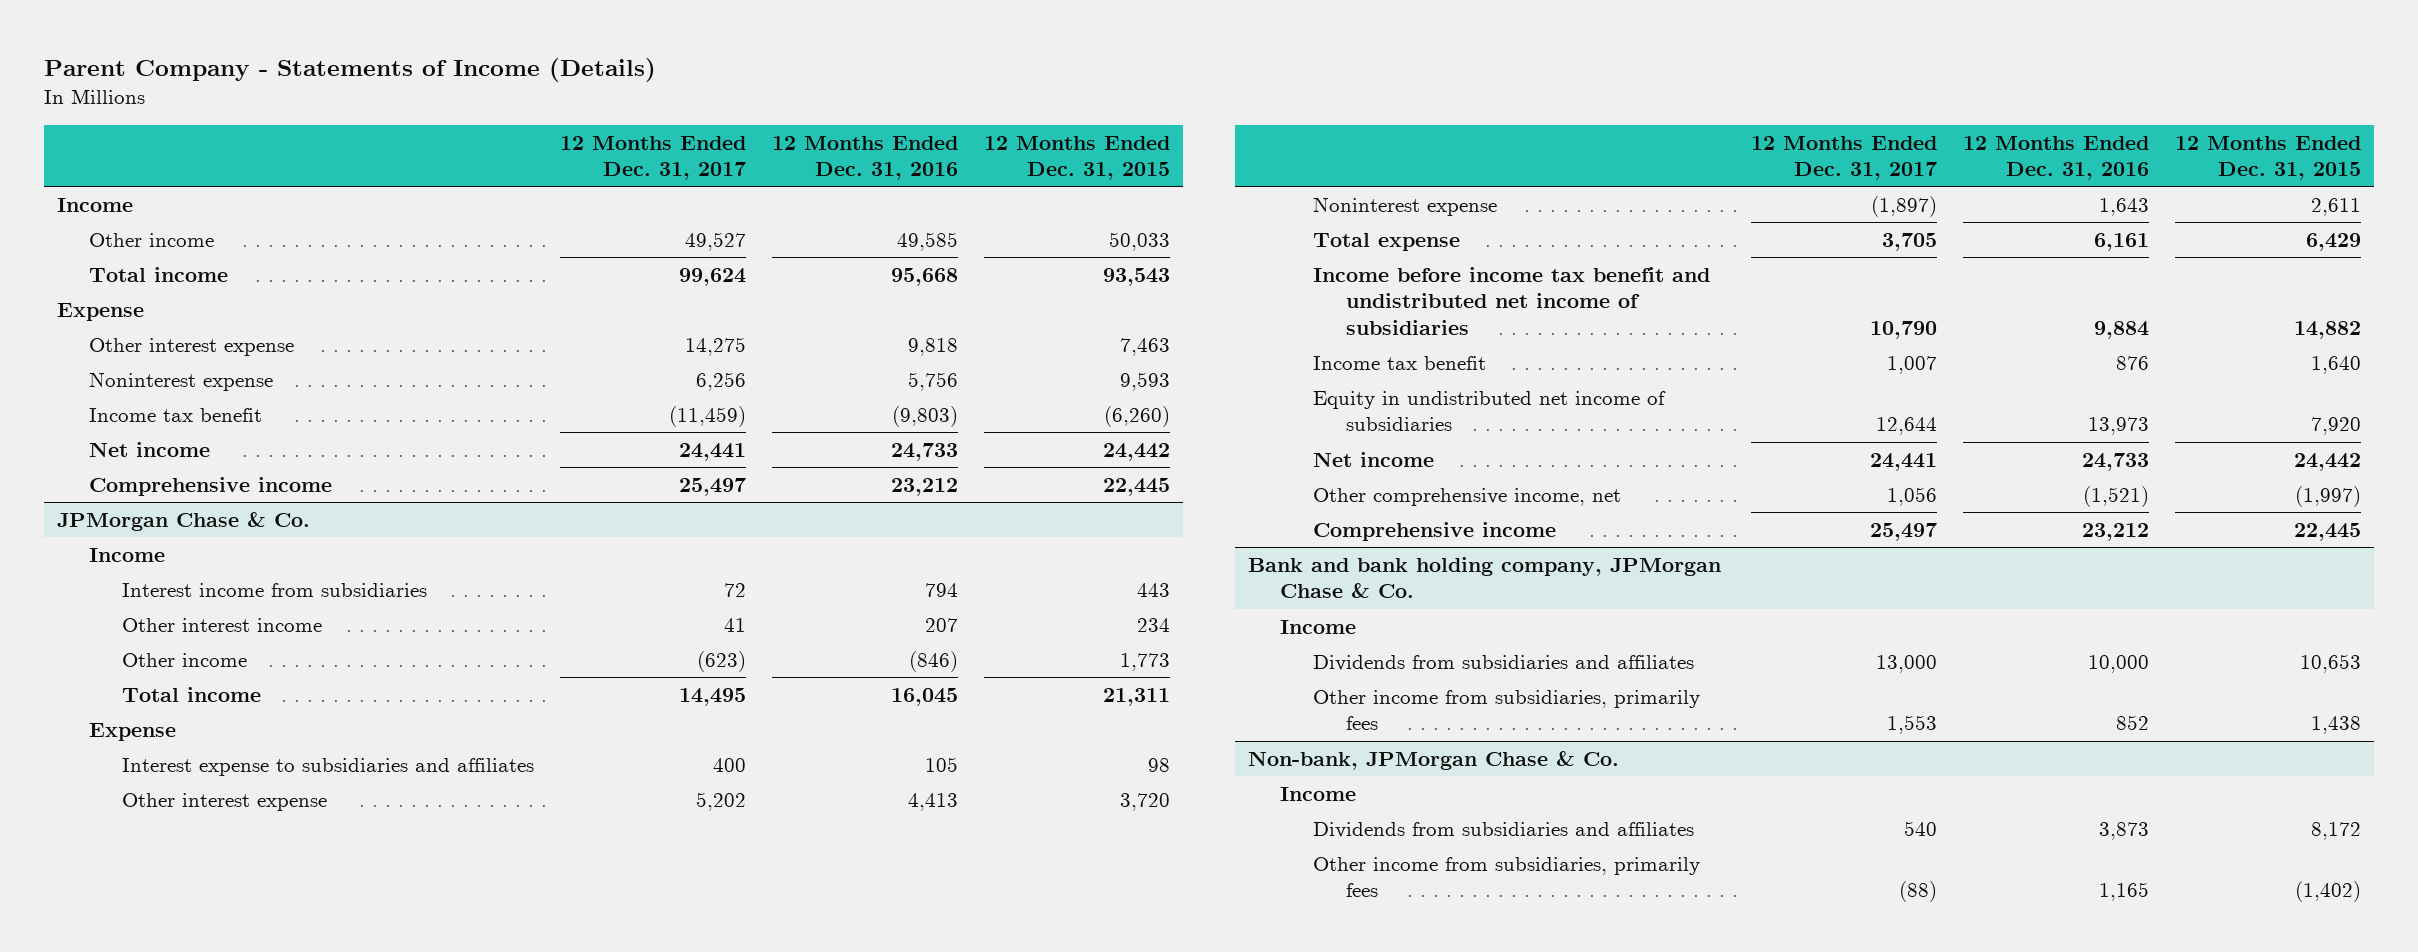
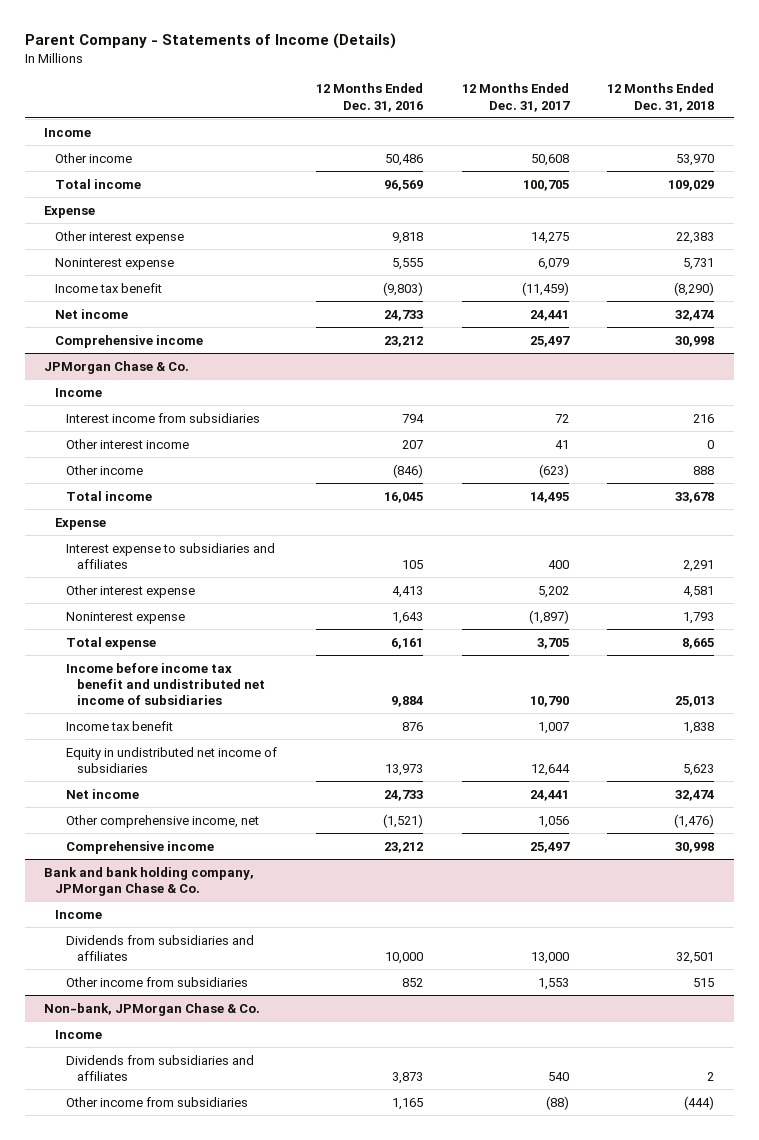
[983,135,1170,181] 12 Months Ended Dec. 31, 2015 -> none
none -> [607,83,715,112] 12 Months Ended Dec. 31, 2018
[684,231,746,251] 49,527 -> [530,153,569,166] 50,608
[896,231,958,251] 49,585 -> [384,153,423,166] 50,486
[678,267,746,286] 99,624 -> [522,179,569,191] 100,705
[890,267,958,286] 95,668 -> [383,179,423,191] 96,569
[695,371,746,391] 6,256 -> [537,257,569,270] 6,079
[907,371,958,391] 5,756 -> [391,257,423,270] 5,555
[1312,689,1700,731] Other income from subsidiaries, primarily fees -> [66,976,249,987] Other income from subsidiaries
[1312,856,1700,898] Other income from subsidiaries, primarily fees -> [66,1096,249,1107] Other income from subsidiaries

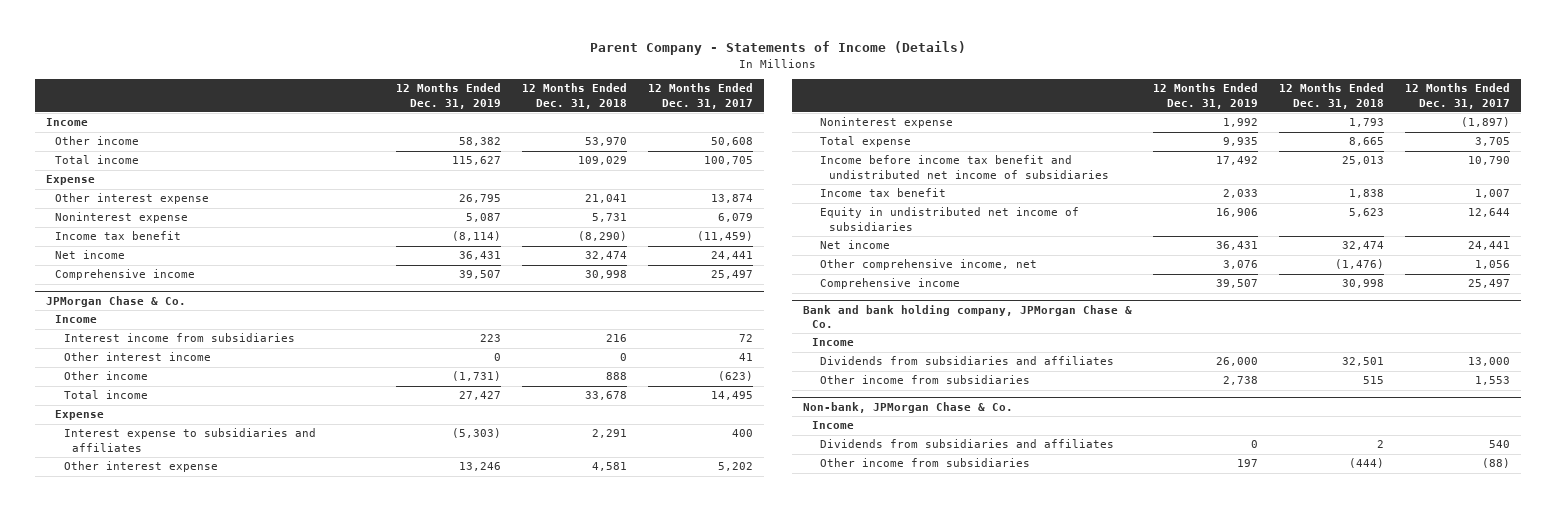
[315,83,423,112] 12 Months Ended Dec. 31, 2016 -> none
none -> [395,83,501,109] 12 Months Ended Dec. 31, 2019
[530,231,569,244] 14,275 -> [711,194,754,204] 13,874
[676,231,715,244] 22,383 -> [585,194,628,204] 21,041

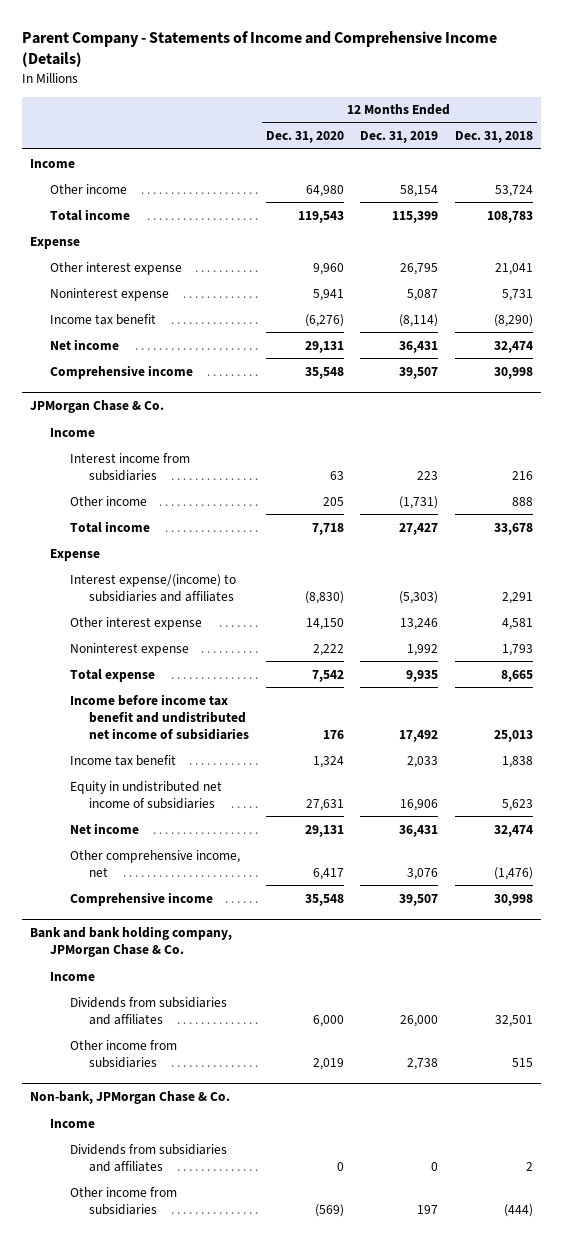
[589,41,966,56] Parent Company - Statements of Income (Details) -> [21,30,497,68] Parent Company - Statements of Income and Comprehensive Income (Details)
[648,83,754,109] 12 Months Ended Dec. 31, 2017 -> none
none -> [265,131,344,144] Dec. 31, 2020
[458,137,501,147] 58,382 -> [400,184,439,197] 58,154
[585,137,628,147] 53,970 -> [494,184,533,197] 53,724
[451,156,501,166] 115,627 -> [392,210,439,223] 115,399
[578,156,628,166] 109,029 -> [486,210,533,223] 108,783
[63,352,211,362] Other interest income -> none
[63,428,316,452] Interest expense to subsidiaries and affiliates -> [69,573,236,602] Interest expense/(income) to subsidiaries and affiliates

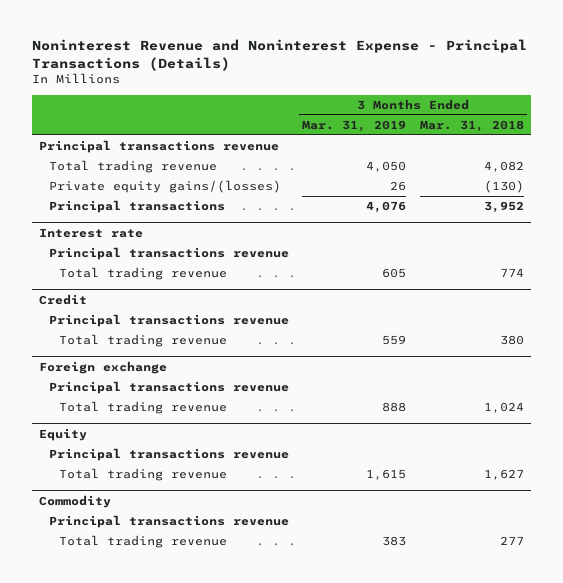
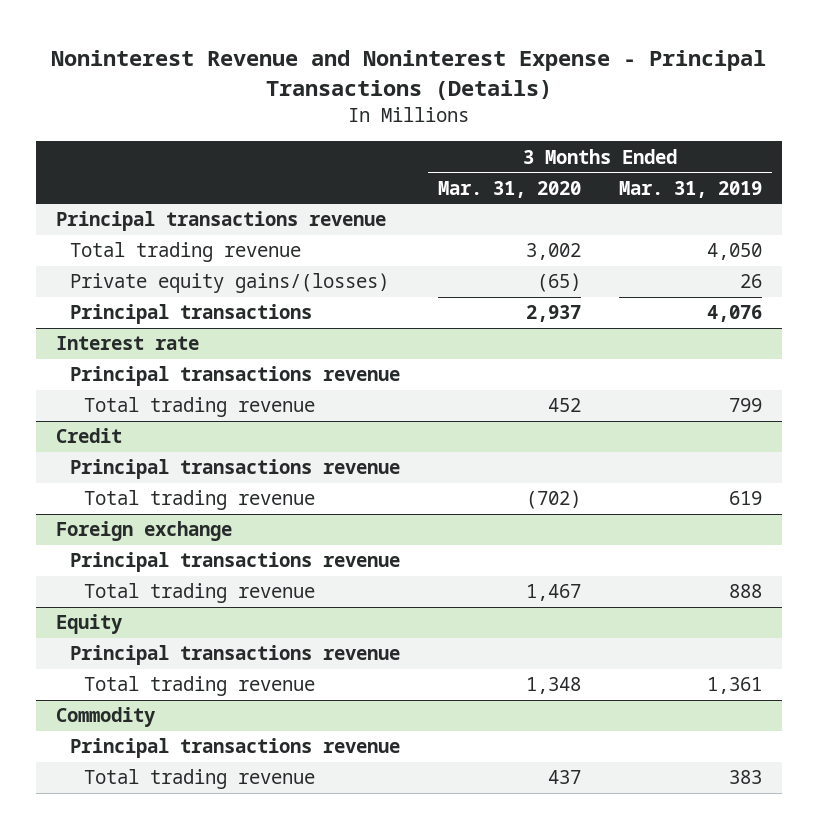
[419,119,524,132] Mar. 31, 2018 -> none
none -> [438,180,582,198] Mar. 31, 2020
[382,267,407,278] 605 -> [729,398,763,413] 799
[382,334,407,345] 559 -> [729,491,763,506] 619
[366,468,407,480] 1,615 -> [707,677,763,695] 1,361

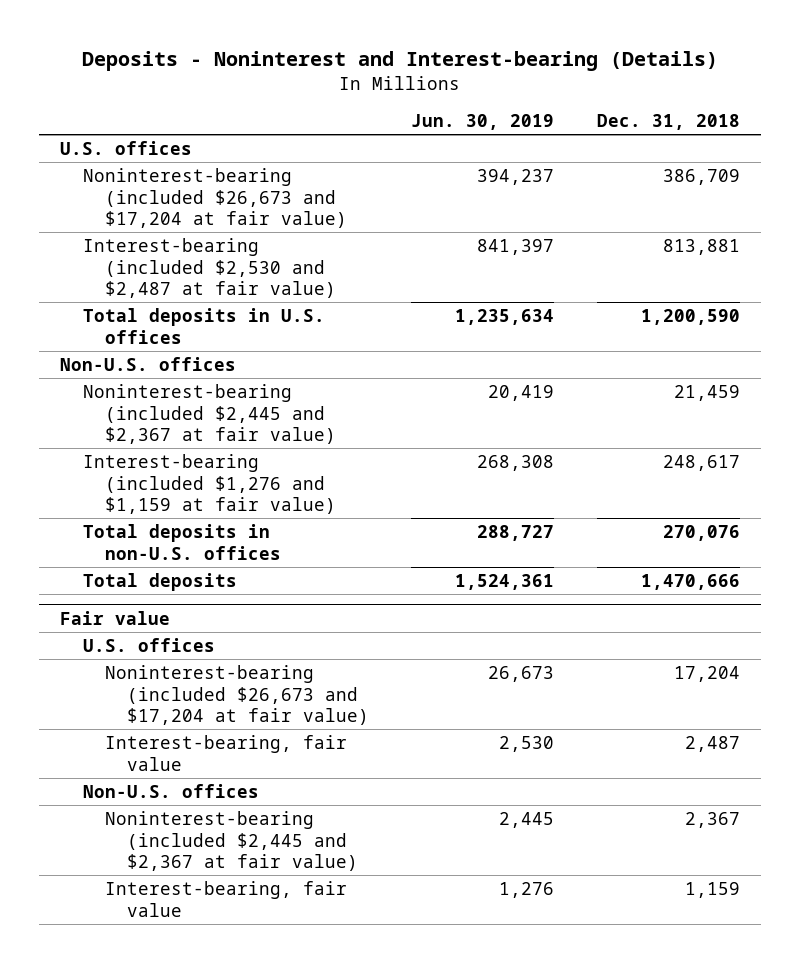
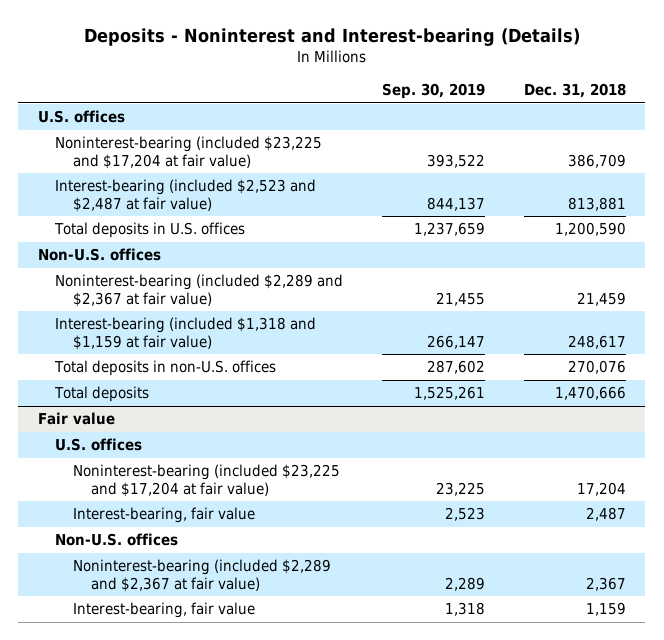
[411,114,555,131] Jun. 30, 2019 -> none
none -> [382,83,486,100] Sep. 30, 2019
[82,167,347,229] Noninterest-bearing (included $26,673 and $17,204 at fair value) -> [55,136,323,170] Noninterest-bearing (included $23,225 and $17,204 at fair value)
[82,237,336,299] Interest-bearing (included $2,530 and $2,487 at fair value) -> [55,179,317,213] Interest-bearing (included $2,523 and $2,487 at fair value)
[82,383,336,445] Noninterest-bearing (included $2,445 and $2,367 at fair value) -> [55,274,344,308] Noninterest-bearing (included $2,289 and $2,367 at fair value)
[82,453,336,515] Interest-bearing (included $1,276 and $1,159 at fair value) -> [55,317,317,351] Interest-bearing (included $1,318 and $1,159 at fair value)
[104,664,370,726] Noninterest-bearing (included $26,673 and $17,204 at fair value) -> [73,464,341,498] Noninterest-bearing (included $23,225 and $17,204 at fair value)
[104,810,359,872] Noninterest-bearing (included $2,445 and $2,367 at fair value) -> [73,559,332,593] Noninterest-bearing (included $2,289 and $2,367 at fair value)

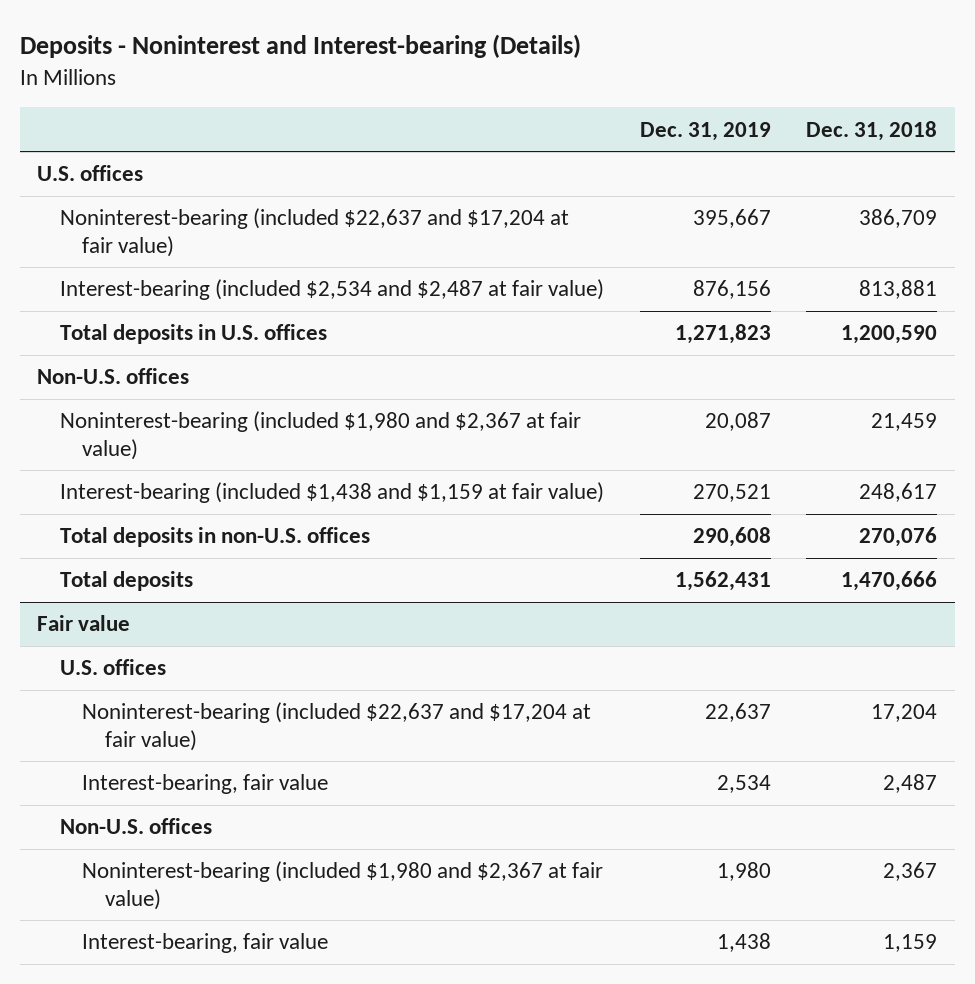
[382,83,486,100] Sep. 30, 2019 -> none
none -> [639,121,771,141] Dec. 31, 2019
[55,136,323,170] Noninterest-bearing (included $23,225 and $17,204 at fair value) -> [59,208,569,257] Noninterest-bearing (included $22,637 and $17,204 at fair value)
[55,179,317,213] Interest-bearing (included $2,523 and $2,487 at fair value) -> [59,279,604,301] Interest-bearing (included $2,534 and $2,487 at fair value)
[55,274,344,308] Noninterest-bearing (included $2,289 and $2,367 at fair value) -> [59,411,581,460] Noninterest-bearing (included $1,980 and $2,367 at fair value)
[55,317,317,351] Interest-bearing (included $1,318 and $1,159 at fair value) -> [59,482,604,504] Interest-bearing (included $1,438 and $1,159 at fair value)
[73,464,341,498] Noninterest-bearing (included $23,225 and $17,204 at fair value) -> [82,702,592,751] Noninterest-bearing (included $22,637 and $17,204 at fair value)
[73,559,332,593] Noninterest-bearing (included $2,289 and $2,367 at fair value) -> [82,861,604,910] Noninterest-bearing (included $1,980 and $2,367 at fair value)

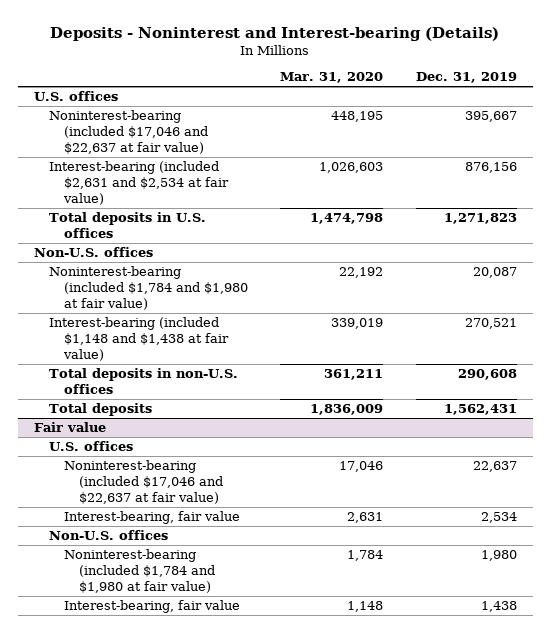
[806,120,938,141] Dec. 31, 2018 -> none
none -> [280,72,384,84] Mar. 31, 2020
[59,208,569,257] Noninterest-bearing (included $22,637 and $17,204 at fair value) -> [49,110,209,154] Noninterest-bearing (included $17,046 and $22,637 at fair value)
[59,279,604,301] Interest-bearing (included $2,534 and $2,487 at fair value) -> [49,161,230,205] Interest-bearing (included $2,631 and $2,534 at fair value)
[59,411,581,460] Noninterest-bearing (included $1,980 and $2,367 at fair value) -> [49,266,249,310] Noninterest-bearing (included $1,784 and $1,980 at fair value)
[59,482,604,504] Interest-bearing (included $1,438 and $1,159 at fair value) -> [49,317,230,361] Interest-bearing (included $1,148 and $1,438 at fair value)
[82,702,592,751] Noninterest-bearing (included $22,637 and $17,204 at fair value) -> [64,460,224,504] Noninterest-bearing (included $17,046 and $22,637 at fair value)
[82,861,604,910] Noninterest-bearing (included $1,980 and $2,367 at fair value) -> [64,549,216,593] Noninterest-bearing (included $1,784 and $1,980 at fair value)

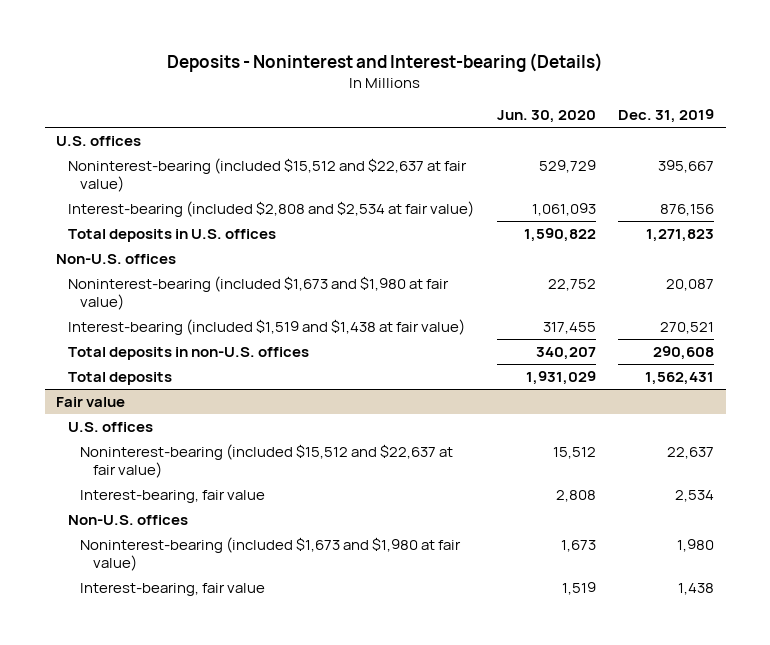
[280,72,384,84] Mar. 31, 2020 -> none
none -> [496,110,596,124] Jun. 30, 2020
[49,110,209,154] Noninterest-bearing (included $17,046 and $22,637 at fair value) -> [68,157,468,192] Noninterest-bearing (included $15,512 and $22,637 at fair value)
[49,161,230,205] Interest-bearing (included $2,631 and $2,534 at fair value) -> [68,200,475,217] Interest-bearing (included $2,808 and $2,534 at fair value)
[49,266,249,310] Noninterest-bearing (included $1,784 and $1,980 at fair value) -> [68,275,450,310] Noninterest-bearing (included $1,673 and $1,980 at fair value)
[49,317,230,361] Interest-bearing (included $1,148 and $1,438 at fair value) -> [68,318,466,335] Interest-bearing (included $1,519 and $1,438 at fair value)
[64,460,224,504] Noninterest-bearing (included $17,046 and $22,637 at fair value) -> [80,443,454,478] Noninterest-bearing (included $15,512 and $22,637 at fair value)
[64,549,216,593] Noninterest-bearing (included $1,784 and $1,980 at fair value) -> [80,536,462,571] Noninterest-bearing (included $1,673 and $1,980 at fair value)

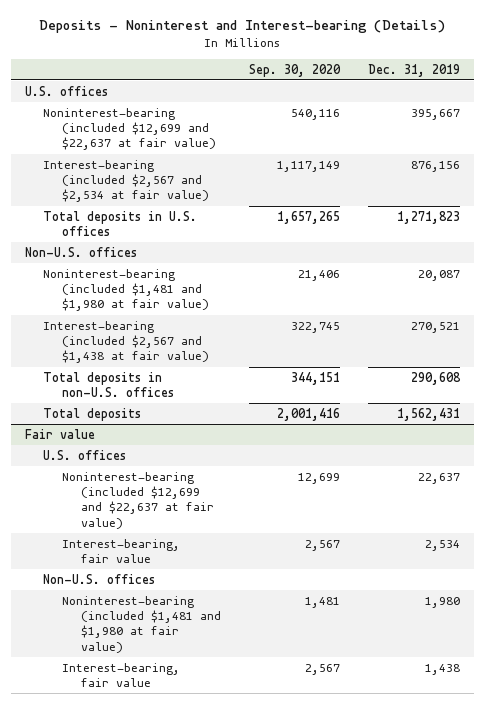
[496,110,596,124] Jun. 30, 2020 -> none
none -> [248,63,341,77] Sep. 30, 2020
[68,157,468,192] Noninterest-bearing (included $15,512 and $22,637 at fair value) -> [43,107,216,151] Noninterest-bearing (included $12,699 and $22,637 at fair value)
[68,200,475,217] Interest-bearing (included $2,808 and $2,534 at fair value) -> [43,159,209,203] Interest-bearing (included $2,567 and $2,534 at fair value)
[68,275,450,310] Noninterest-bearing (included $1,673 and $1,980 at fair value) -> [43,268,209,312] Noninterest-bearing (included $1,481 and $1,980 at fair value)
[68,318,466,335] Interest-bearing (included $1,519 and $1,438 at fair value) -> [43,320,209,364] Interest-bearing (included $2,567 and $1,438 at fair value)
[80,443,454,478] Noninterest-bearing (included $15,512 and $22,637 at fair value) -> [61,471,214,529] Noninterest-bearing (included $12,699 and $22,637 at fair value)
[80,536,462,571] Noninterest-bearing (included $1,673 and $1,980 at fair value) -> [61,595,221,653] Noninterest-bearing (included $1,481 and $1,980 at fair value)

